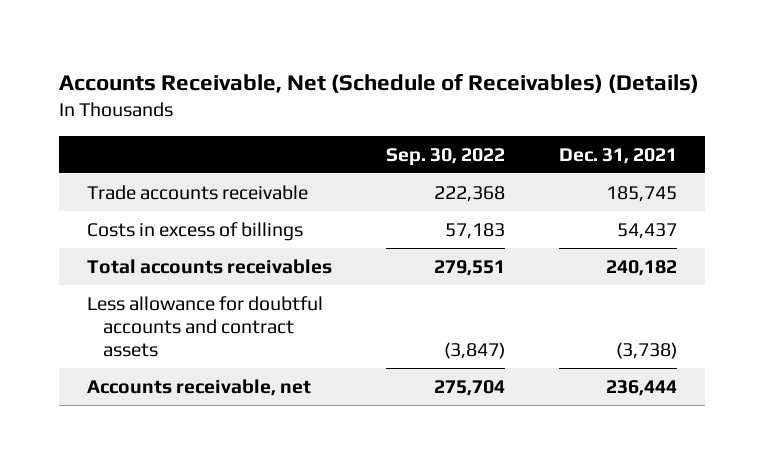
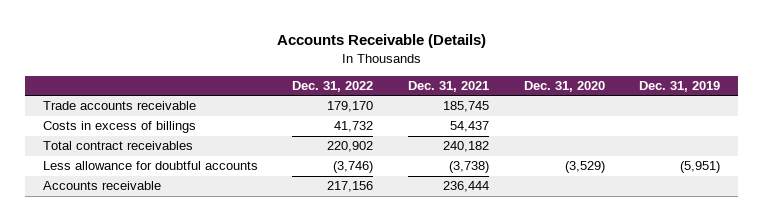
[59,73,700,93] Accounts Receivable, Net (Schedule of Receivables) (Details) -> [276,34,486,49] Accounts Receivable (Details)
[386,147,506,166] Sep. 30, 2022 -> none
none -> [292,80,374,92] Dec. 31, 2022
none -> [523,80,605,92] Dec. 31, 2020
none -> [639,80,721,92] Dec. 31, 2019
[86,258,332,274] Total accounts receivables -> [42,141,193,151] Total contract receivables
[86,295,323,357] Less allowance for doubtful accounts and contract assets -> [42,161,258,171] Less allowance for doubtful accounts
[86,378,311,396] Accounts receivable, net -> [42,181,161,191] Accounts receivable

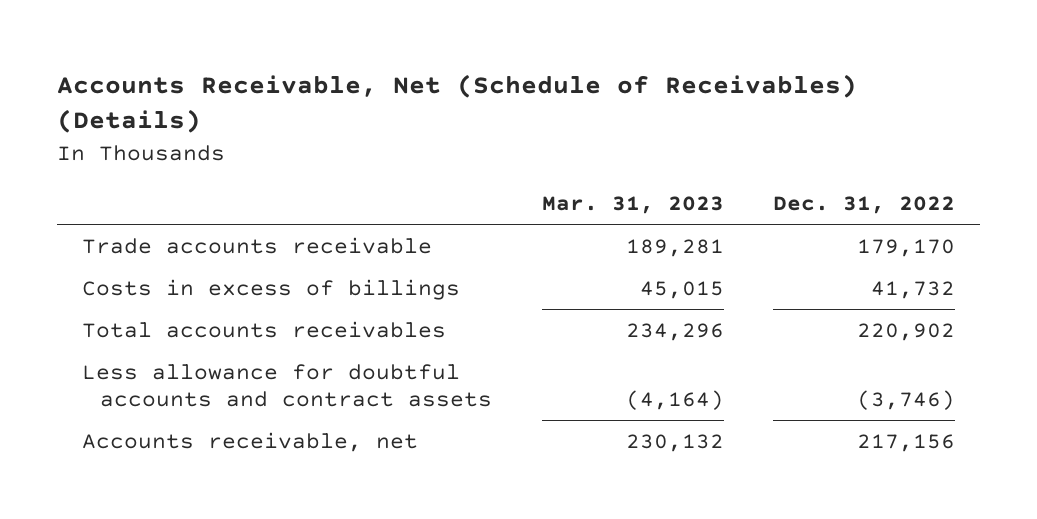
[276,34,486,49] Accounts Receivable (Details) -> [56,73,857,134] Accounts Receivable, Net (Schedule of Receivables) (Details)
[408,80,490,92] Dec. 31, 2021 -> none
[523,80,605,92] Dec. 31, 2020 -> none
[639,80,721,92] Dec. 31, 2019 -> none
none -> [541,196,724,215] Mar. 31, 2023
[42,141,193,151] Total contract receivables -> [81,320,446,338] Total accounts receivables
[42,161,258,171] Less allowance for doubtful accounts -> [81,363,492,407] Less allowance for doubtful accounts and contract assets
[42,181,161,191] Accounts receivable -> [81,431,418,452] Accounts receivable, net

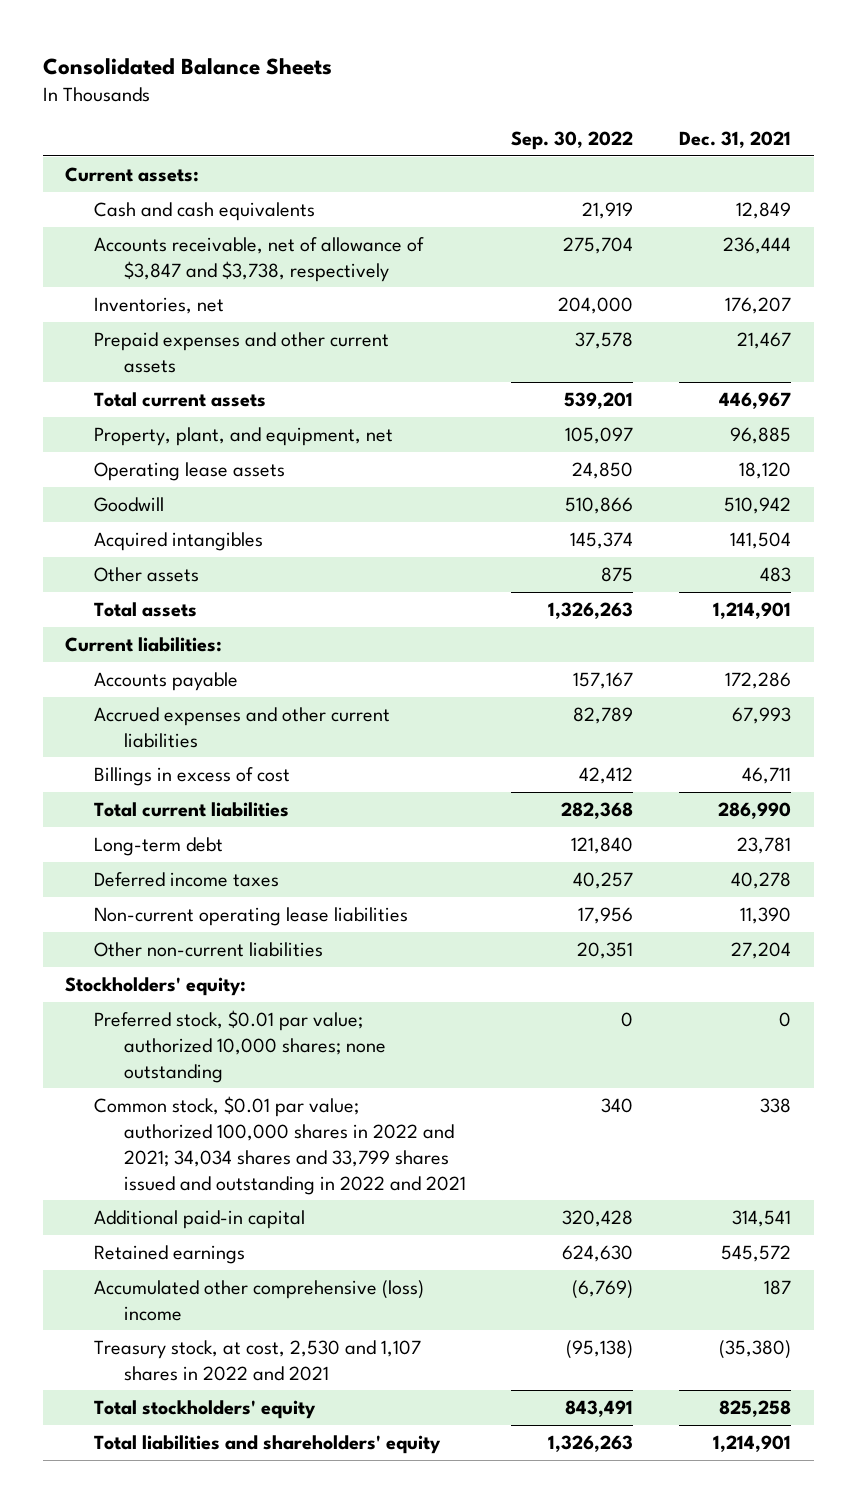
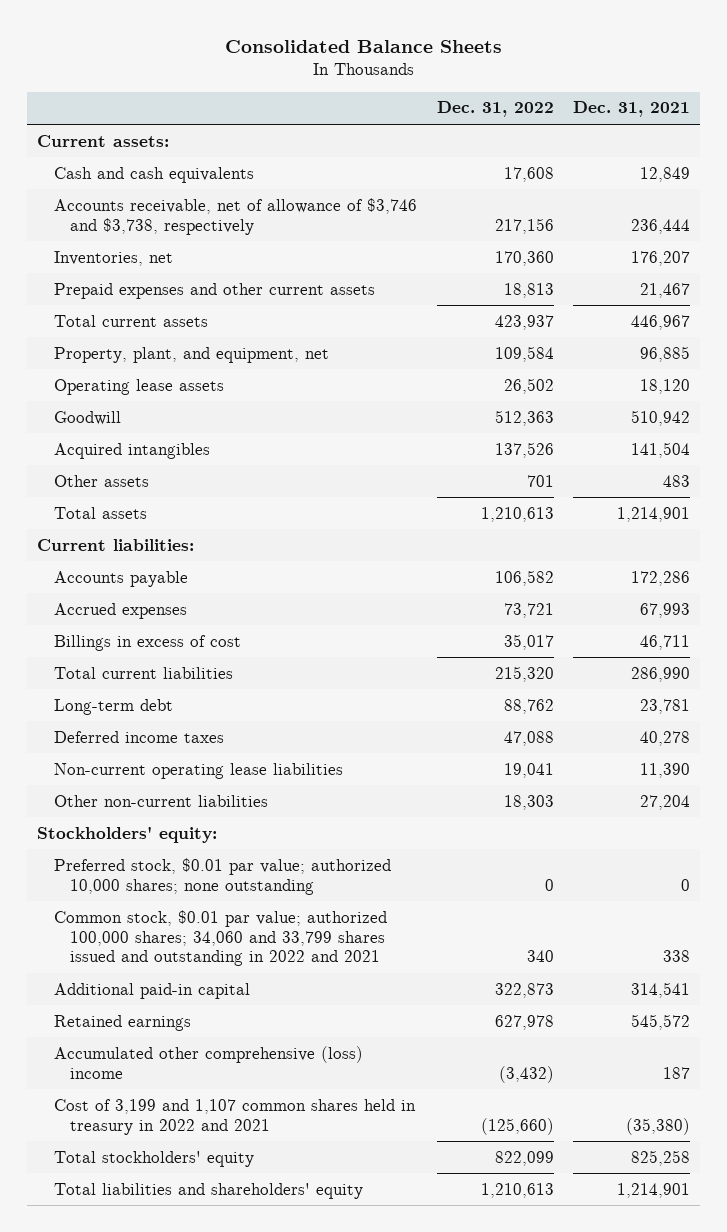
[511,131,634,151] Sep. 30, 2022 -> none
none -> [436,101,554,118] Dec. 31, 2022
[94,236,425,282] Accounts receivable, net of allowance of $3,847 and $3,738, respectively -> [53,197,417,235] Accounts receivable, net of allowance of $3,746 and $3,738, respectively
[94,706,391,748] Accrued expenses and other current liabilities -> [53,602,187,619] Accrued expenses
[94,1095,466,1195] Common stock, $0.01 par value; authorized 100,000 shares in 2022 and 2021; 34,034 shares and 33,799 shares issued and outstanding in 2022 and 2021 -> [53,909,387,967] Common stock, $0.01 par value; authorized 100,000 shares; 34,060 and 33,799 shares issued and outstanding in 2022 and 2021
[94,1339,422,1381] Treasury stock, at cost, 2,530 and 1,107 shares in 2022 and 2021 -> [53,1098,416,1135] Cost of 3,199 and 1,107 common shares held in treasury in 2022 and 2021

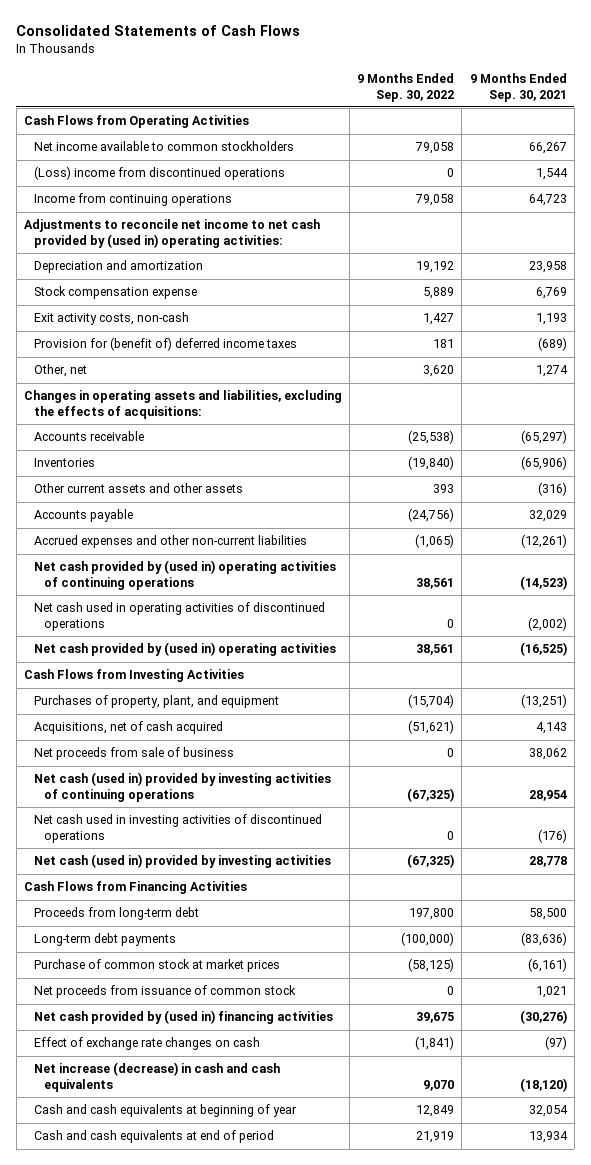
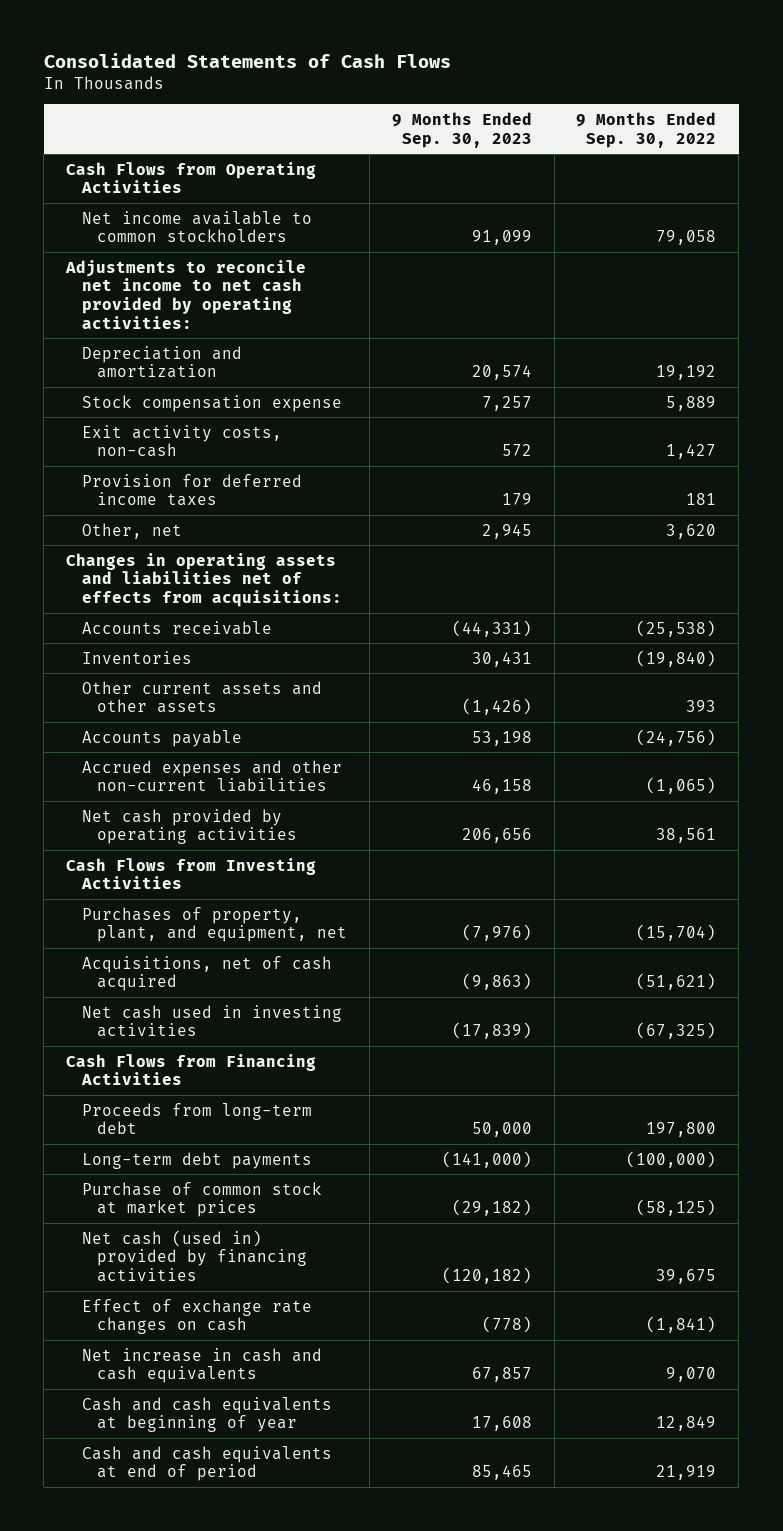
[469,73,567,102] 9 Months Ended Sep. 30, 2021 -> none
none -> [391,111,532,148] 9 Months Ended Sep. 30, 2023
[34,166,286,181] (Loss) income from discontinued operations -> none
[34,193,233,207] Income from continuing operations -> none
[23,219,320,248] Adjustments to reconcile net income to net cash provided by (used in) operating activities: -> [65,259,307,329] Adjustments to reconcile net income to net cash provided by operating activities:
[34,337,298,352] Provision for (benefit of) deferred income taxes -> [81,473,302,507] Provision for deferred income taxes
[23,390,342,419] Changes in operating assets and liabilities, excluding the effects of acquisitions: -> [66,552,342,608] Changes in operating assets and liabilities net of effects from acquisitions:
[34,560,337,590] Net cash provided by (used in) operating activities of continuing operations -> none
[34,602,326,631] Net cash used in operating activities of discontinued operations -> none
[34,642,337,657] Net cash provided by (used in) operating activities -> [81,808,297,845] Net cash provided by operating activities
[34,695,280,709] Purchases of property, plant, and equipment -> [81,906,347,943] Purchases of property, plant, and equipment, net
[34,747,235,761] Net proceeds from sale of business -> none
[34,772,332,802] Net cash (used in) provided by investing activities of continuing operations -> none
[34,814,323,843] Net cash used in investing activities of discontinued operations -> none
[34,854,332,869] Net cash (used in) provided by investing activities -> [81,1004,342,1038] Net cash used in investing activities
[34,985,297,999] Net proceeds from issuance of common stock -> none
[34,1010,334,1025] Net cash provided by (used in) financing activities -> [81,1229,307,1283] Net cash (used in) provided by financing activities
[34,1062,281,1092] Net increase (decrease) in cash and cash equivalents -> [81,1347,322,1384] Net increase in cash and cash equivalents

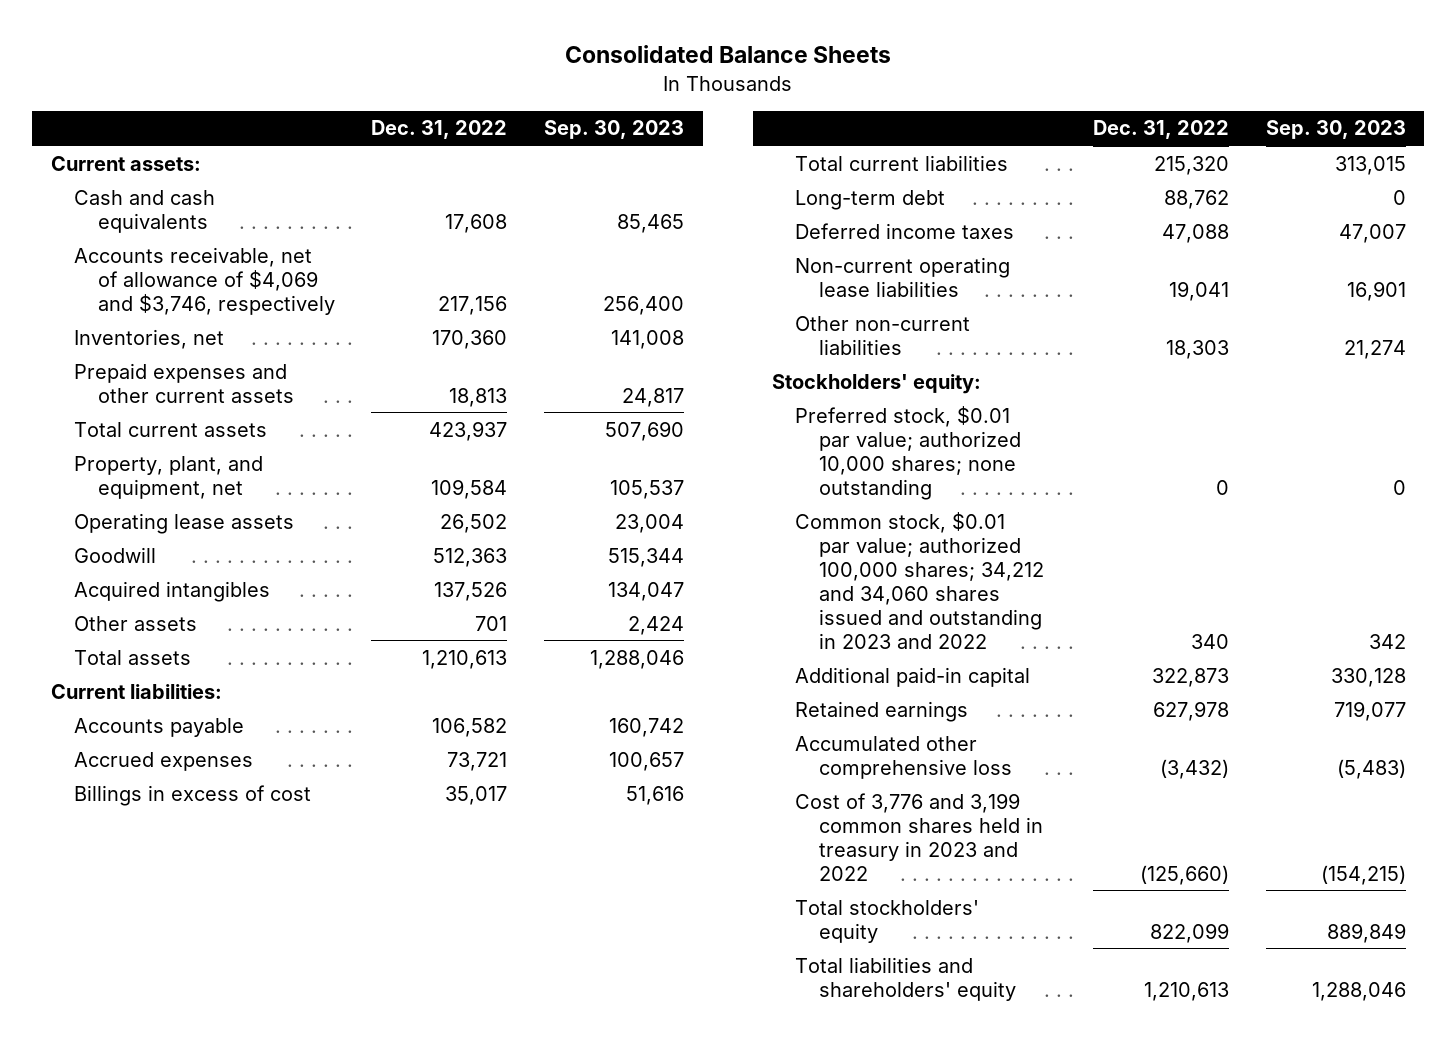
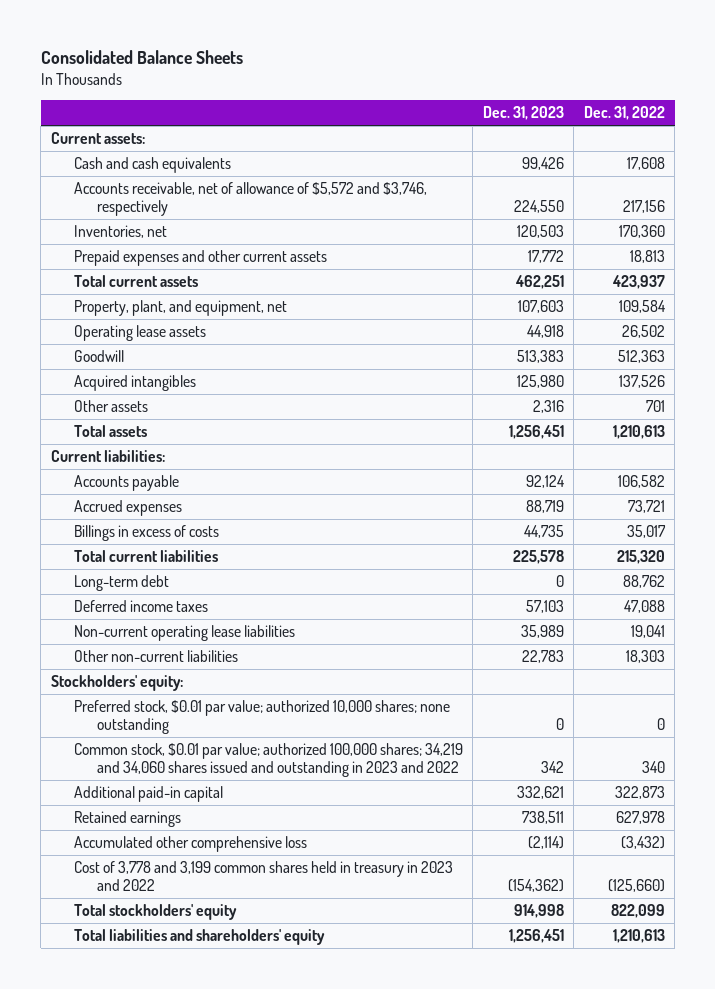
[544,120,685,140] Sep. 30, 2023 -> none
none -> [482,106,564,121] Dec. 31, 2023
[74,246,335,315] Accounts receivable, net of allowance of $4,069 and $3,746, respectively -> [73,181,427,216] Accounts receivable, net of allowance of $5,572 and $3,746, respectively
[74,784,312,806] Billings in excess of cost -> [73,524,219,541] Billings in excess of costs
[795,511,1044,649] Common stock, $0.01 par value; authorized 100,000 shares; 34,212 and 34,060 shares issued and outstanding in 2023 and 2022 -> [73,742,463,777] Common stock, $0.01 par value; authorized 100,000 shares; 34,219 and 34,060 shares issued and outstanding in 2023 and 2022
[795,792,1043,881] Cost of 3,776 and 3,199 common shares held in treasury in 2023 and 2022 -> [73,860,453,891] Cost of 3,778 and 3,199 common shares held in treasury in 2023 and 2022

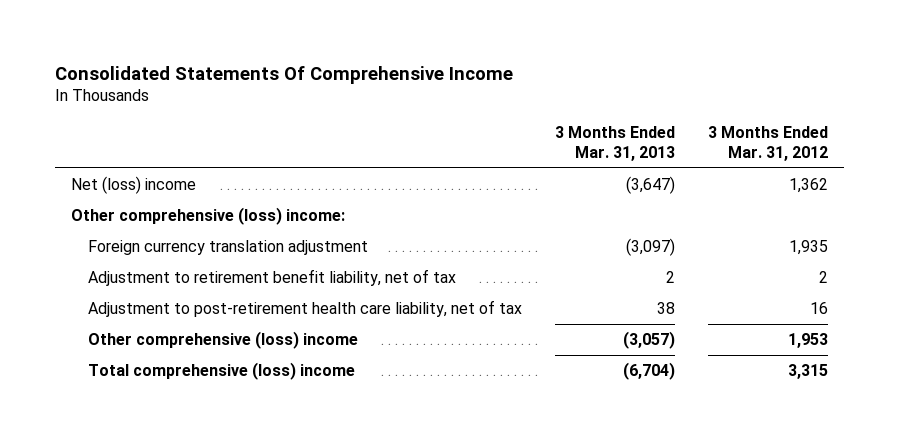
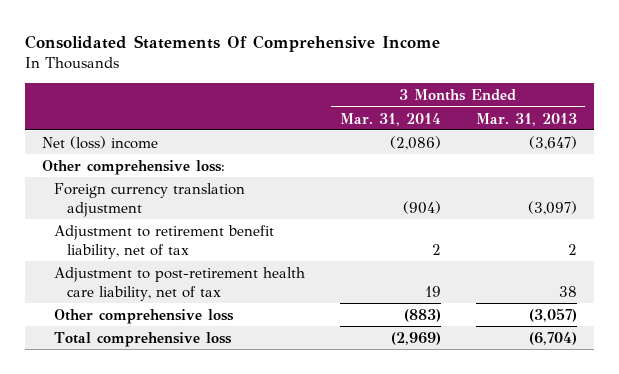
[707,126,828,161] 3 Months Ended Mar. 31, 2012 -> none
none -> [340,112,442,126] Mar. 31, 2014
[71,207,346,226] Other comprehensive (loss) income: -> [42,159,226,175] Other comprehensive loss:
[87,331,358,350] Other comprehensive (loss) income -> [54,308,235,324] Other comprehensive loss
[87,362,355,381] Total comprehensive (loss) income -> [54,331,233,347] Total comprehensive loss

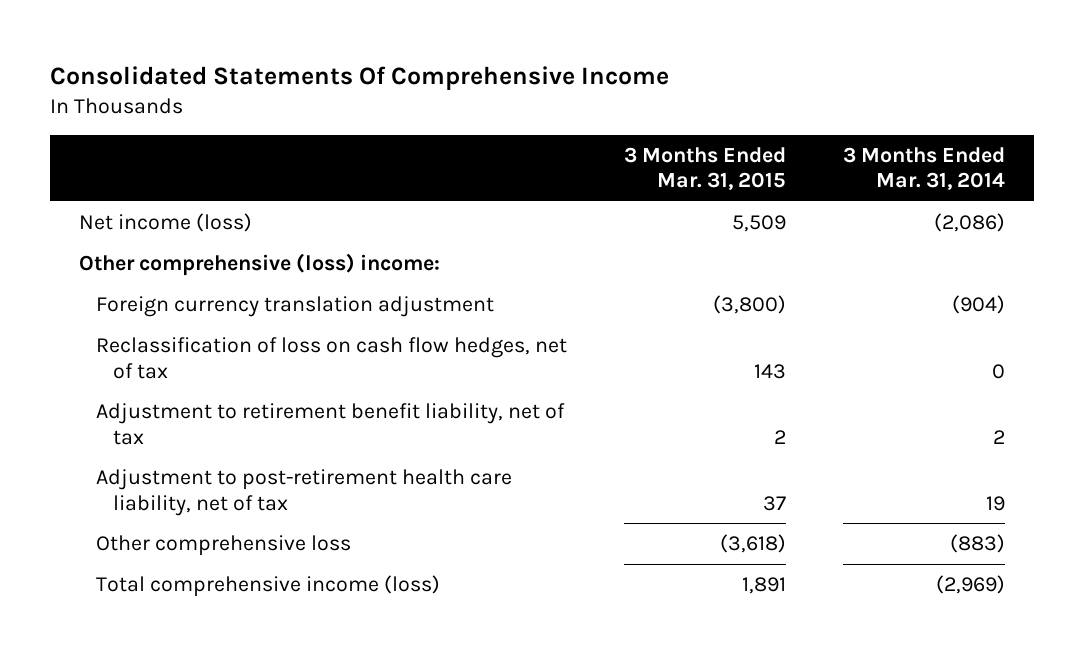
[475,112,577,126] Mar. 31, 2013 -> none
none -> [623,147,786,191] 3 Months Ended Mar. 31, 2015
[42,135,159,149] Net (loss) income -> [78,213,252,233] Net income (loss)
[42,159,226,175] Other comprehensive loss: -> [78,253,440,277] Other comprehensive (loss) income:
none -> [95,337,567,379] Reclassification of loss on cash flow hedges, net of tax
[54,331,233,347] Total comprehensive loss -> [95,575,440,598] Total comprehensive income (loss)

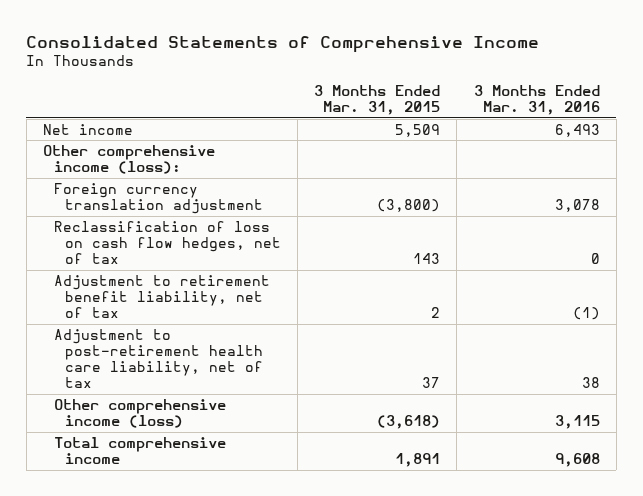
[50,65,670,90] Consolidated Statements Of Comprehensive Income -> [26,35,540,53] Consolidated Statements of Comprehensive Income
[843,147,1006,191] 3 Months Ended Mar. 31, 2014 -> none
none -> [473,85,600,116] 3 Months Ended Mar. 31, 2016
[78,213,252,233] Net income (loss) -> [42,123,133,135] Net income
[78,253,440,277] Other comprehensive (loss) income: -> [42,144,215,175] Other comprehensive income (loss):
[95,535,351,557] Other comprehensive loss -> [53,398,226,429] Other comprehensive income (loss)
[95,575,440,598] Total comprehensive income (loss) -> [53,436,226,465] Total comprehensive income

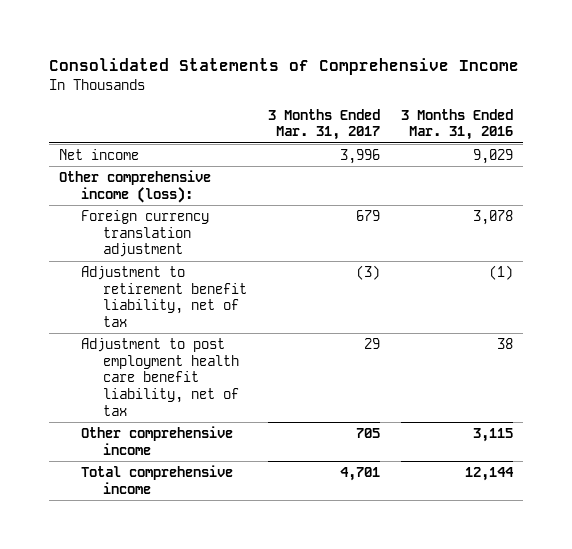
[314,85,441,116] 3 Months Ended Mar. 31, 2015 -> none
none -> [267,108,380,141] 3 Months Ended Mar. 31, 2017
[554,123,600,137] 6,493 -> [472,149,513,165] 9,029
[53,220,281,265] Reclassification of loss on cash flow hedges, net of tax -> none
[53,328,263,389] Adjustment to post-retirement health care liability, net of tax -> [81,338,239,416] Adjustment to post employment health care benefit liability, net of tax
[53,398,226,429] Other comprehensive income (loss) -> [81,426,234,455] Other comprehensive income
[554,453,600,468] 9,608 -> [464,467,514,482] 12,144

